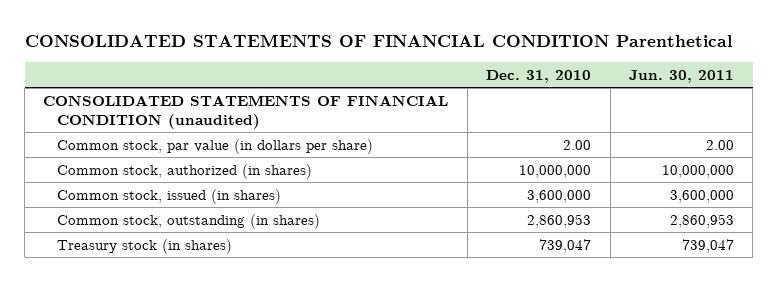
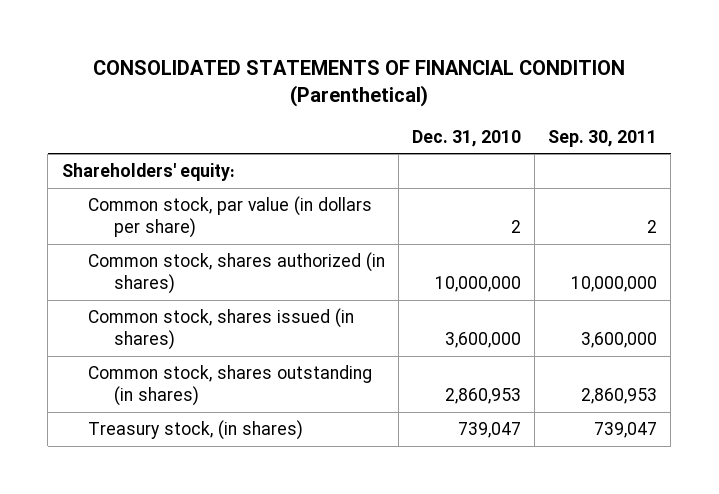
[24,34,732,48] CONSOLIDATED STATEMENTS OF FINANCIAL CONDITION Parenthetical -> [93,60,626,108] CONSOLIDATED STATEMENTS OF FINANCIAL CONDITION (Parenthetical)
[628,69,734,83] Jun. 30, 2011 -> none
none -> [548,129,658,147] Sep. 30, 2011
[43,94,449,129] CONSOLIDATED STATEMENTS OF FINANCIAL CONDITION (unaudited) -> none
none -> [61,162,235,181] Shareholders' equity:
[563,139,592,150] 2.00 -> [511,220,522,234] 2
[56,163,312,179] Common stock, authorized (in shares) -> [87,251,385,295] Common stock, shares authorized (in shares)
[56,188,281,204] Common stock, issued (in shares) -> [87,307,354,351] Common stock, shares issued (in shares)
[56,213,320,229] Common stock, outstanding (in shares) -> [87,364,372,407] Common stock, shares outstanding (in shares)
[56,238,232,254] Treasury stock (in shares) -> [87,419,303,440] Treasury stock, (in shares)

